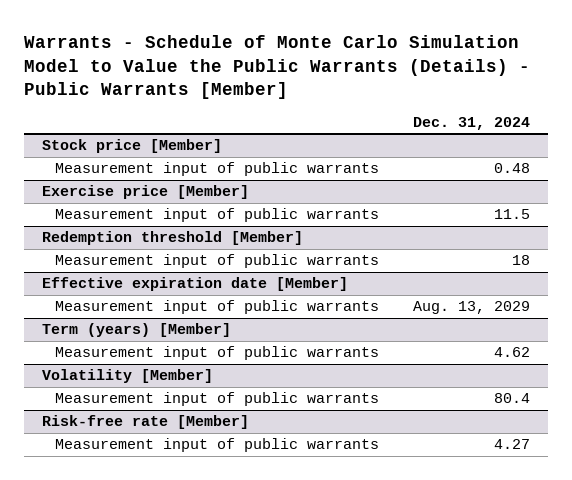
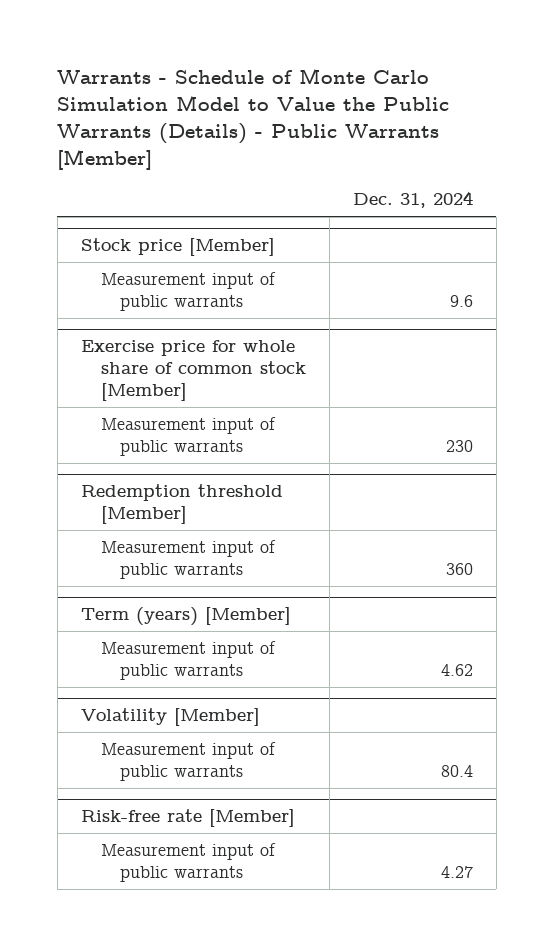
[494,163,531,174] 0.48 -> [449,294,473,307] 9.6
[41,185,249,200] Exercise price [Member] -> [80,339,306,402] Exercise price for whole share of common stock [Member]
[494,209,531,220] 11.5 -> [445,439,473,452] 230
[41,277,348,292] Effective expiration date [Member] -> none
[55,300,380,315] Measurement input of public warrants -> none
[512,255,531,266] 18 -> [445,562,473,575] 360

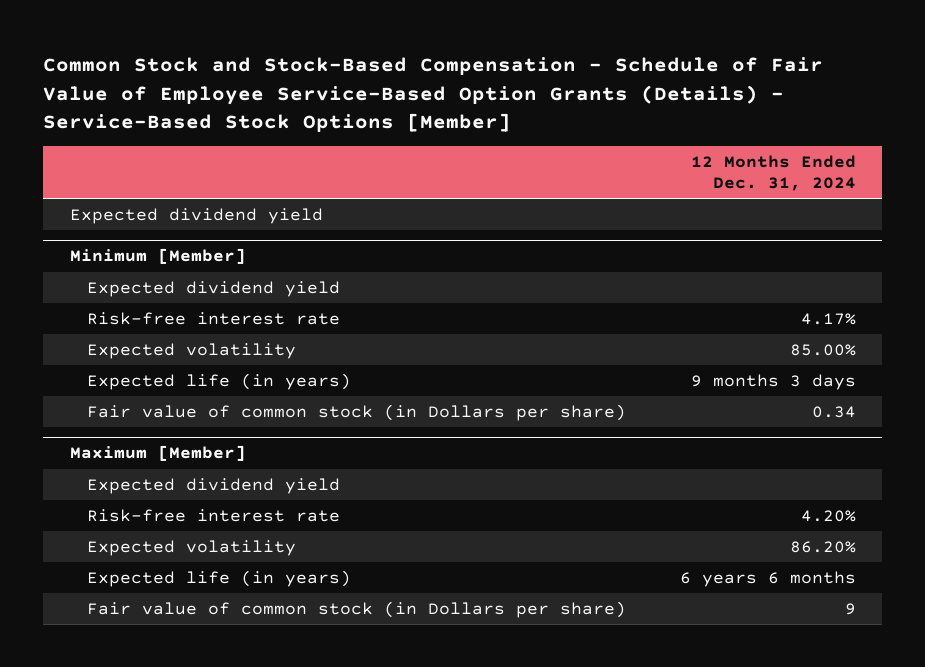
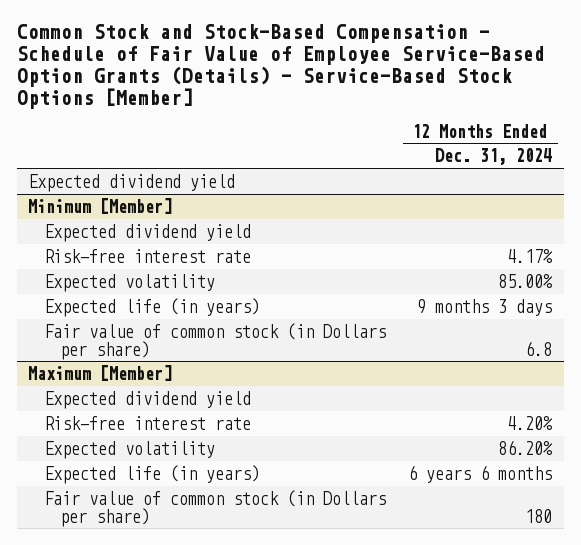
[811,405,856,418] 0.34 -> [525,340,553,356] 6.8
[844,602,856,615] 9 -> [525,508,553,523] 180

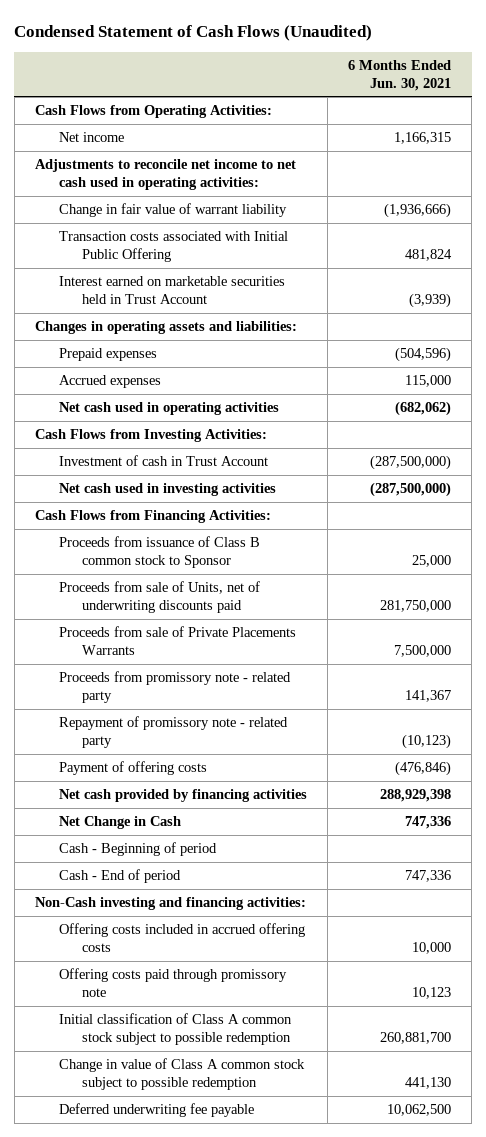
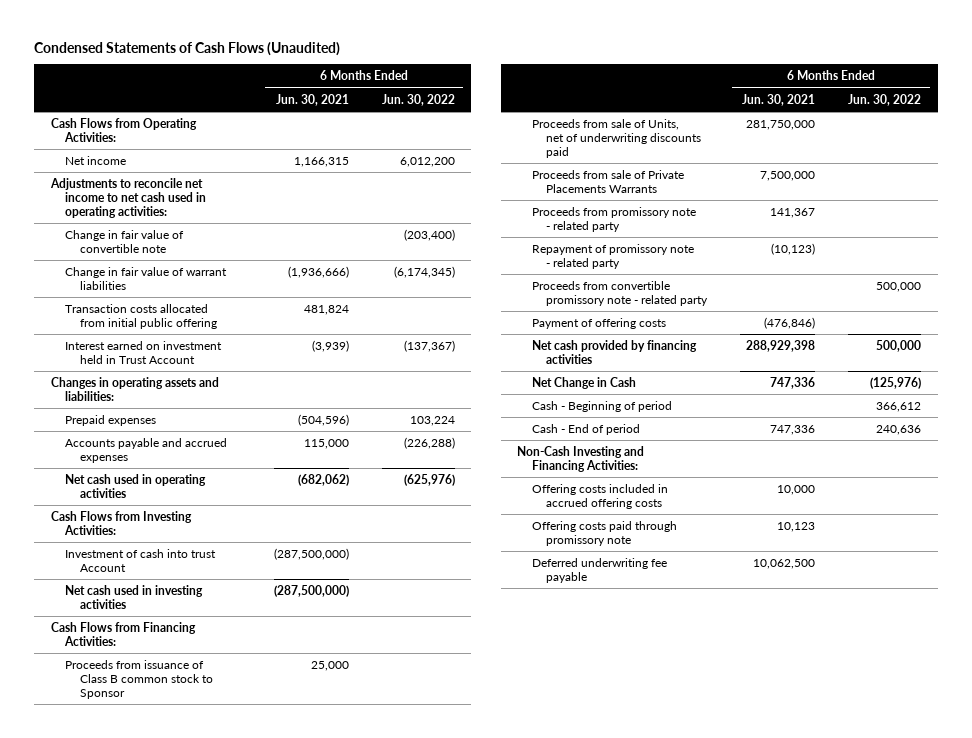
[14,25,373,42] Condensed Statement of Cash Flows (Unaudited) -> [34,41,341,56] Condensed Statements of Cash Flows (Unaudited)
none -> [381,93,455,106] Jun. 30, 2022
none -> [65,229,185,253] Change in fair value of convertible note
[58,203,287,218] Change in fair value of warrant liability -> [65,266,228,290] Change in fair value of warrant liabilities
[58,231,288,262] Transaction costs associated with Initial Public Offering -> [65,303,217,329] Transaction costs allocated from initial public offering
[58,276,285,304] Interest earned on marketable securities held in Trust Account -> [65,340,223,364] Interest earned on investment held in Trust Account
[58,375,161,389] Accrued expenses -> [65,437,228,463] Accounts payable and accrued expenses
[58,455,268,467] Investment of cash in Trust Account -> [65,548,217,572] Investment of cash into trust Account
none -> [531,280,709,306] Proceeds from convertible promissory note - related party
[35,897,307,911] Non-Cash investing and financing activities: -> [517,445,645,472] Non-Cash Investing and Financing Activities:
[58,1013,292,1045] Initial classification of Class A common stock subject to possible redemption -> none
[58,1058,305,1090] Change in value of Class A common stock subject to possible redemption -> none

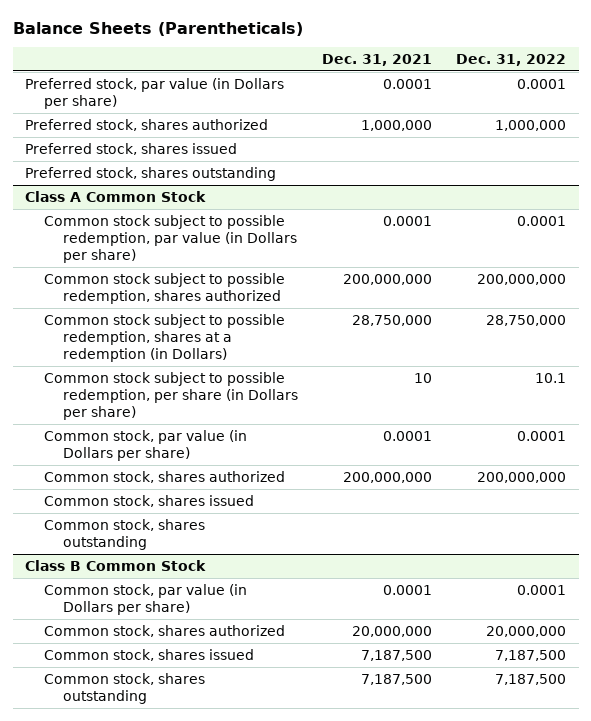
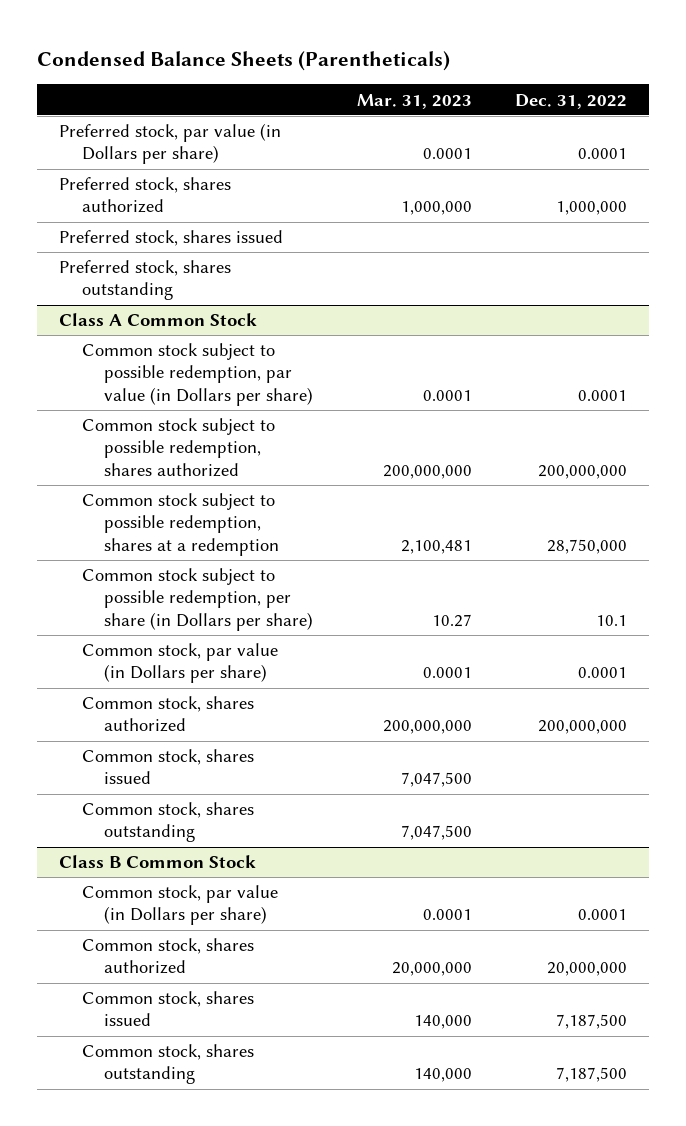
[12,21,303,36] Balance Sheets (Parentheticals) -> [37,51,451,72] Condensed Balance Sheets (Parentheticals)
[322,53,433,66] Dec. 31, 2021 -> none
none -> [356,93,472,109] Mar. 31, 2023
[44,313,286,362] Common stock subject to possible redemption, shares at a redemption (in Dollars) -> [81,493,279,556] Common stock subject to possible redemption, shares at a redemption

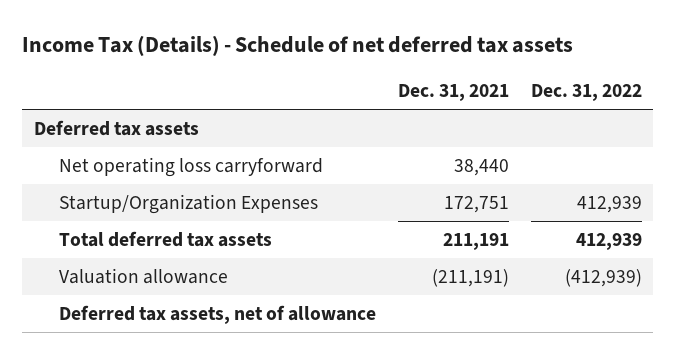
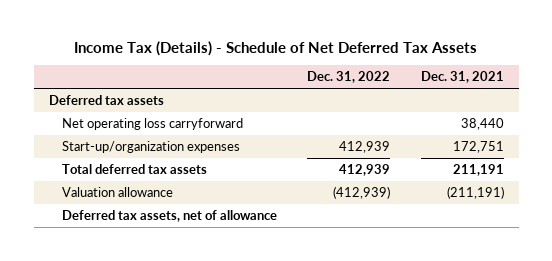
[22,35,574,57] Income Tax (Details) - Schedule of net deferred tax assets -> [74,40,478,56] Income Tax (Details) - Schedule of Net Deferred Tax Assets
[58,194,318,215] Startup/Organization Expenses -> [61,140,240,153] Start-up/organization expenses

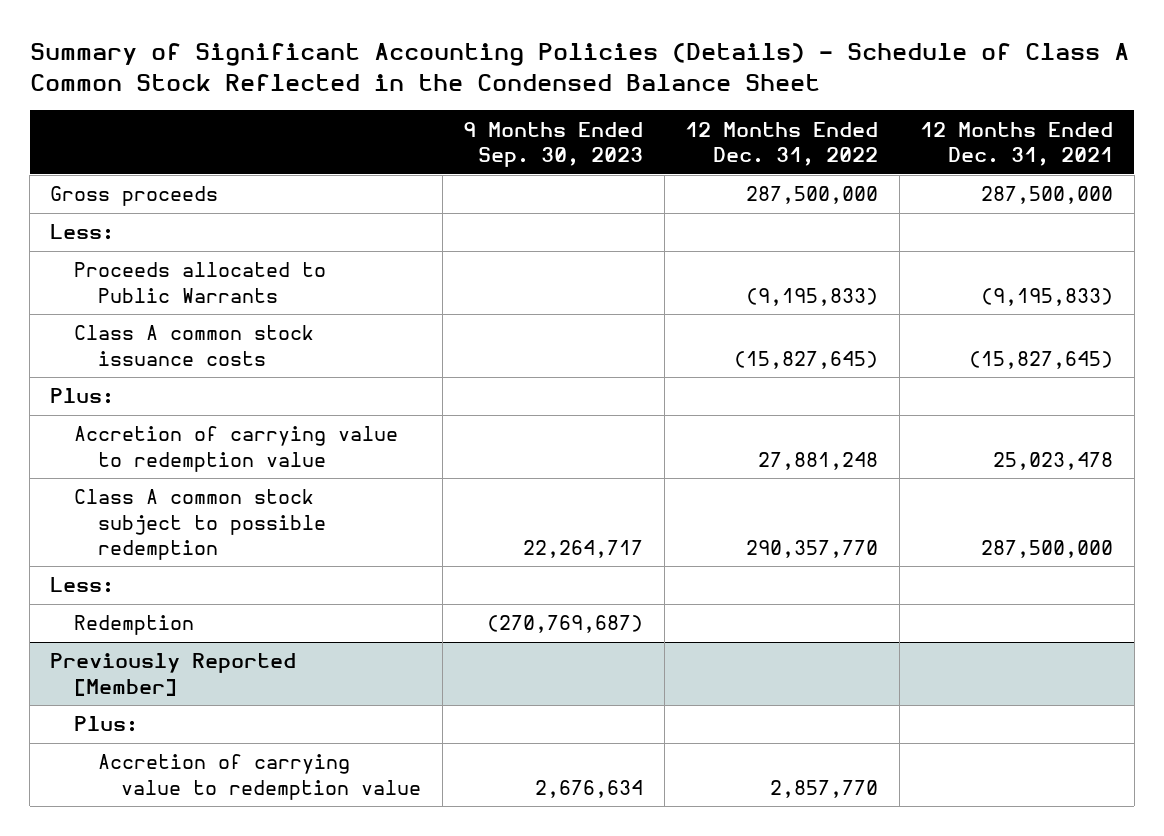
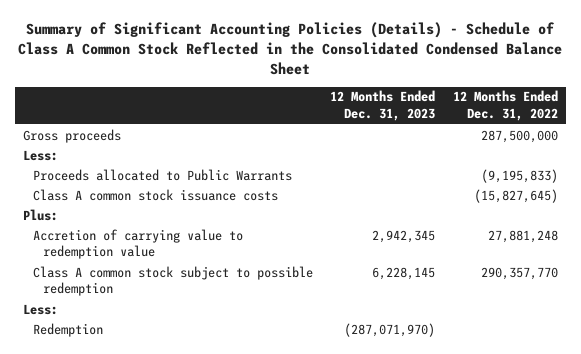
[29,43,1129,91] Summary of Significant Accounting Policies (Details) - Schedule of Class A Common Stock Reflected in the Condensed Balance Sheet -> [18,22,563,76] Summary of Significant Accounting Policies (Details) - Schedule of Class A Common Stock Reflected in the Consolidated Condensed Balance Sheet
[463,121,644,168] 9 Months Ended Sep. 30, 2023 -> none
[920,121,1114,167] 12 Months Ended Dec. 31, 2021 -> none
none -> [330,90,436,121] 12 Months Ended Dec. 31, 2023
[50,653,297,696] Previously Reported [Member] -> none
[74,716,139,733] Plus: -> none
[97,754,422,800] Accretion of carrying value to redemption value -> none

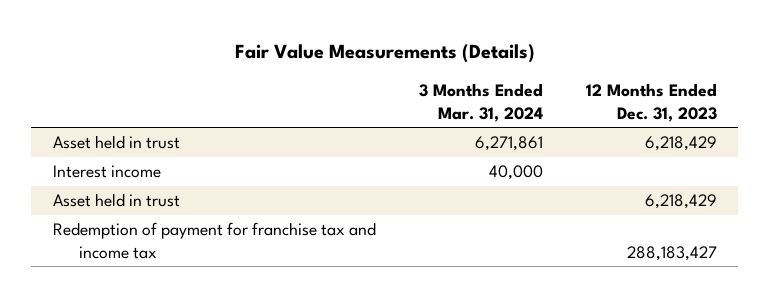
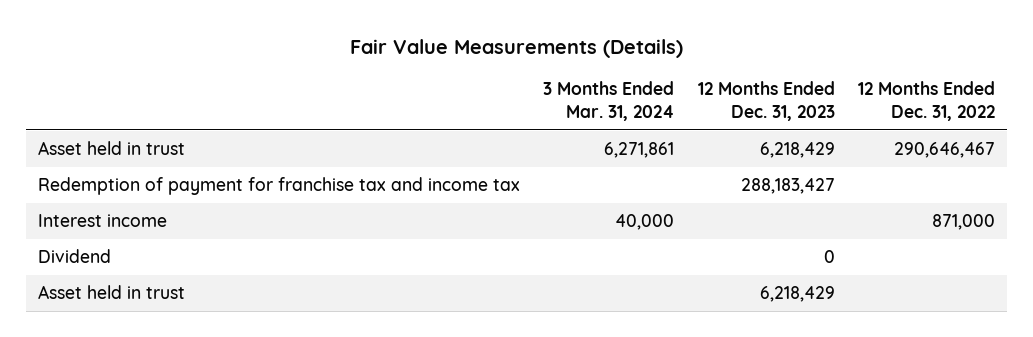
none -> [858,81,996,121] 12 Months Ended Dec. 31, 2022
[52,222,376,259] Redemption of payment for franchise tax and income tax -> [37,177,520,196] Redemption of payment for franchise tax and income tax
none -> [37,249,111,264] Dividend

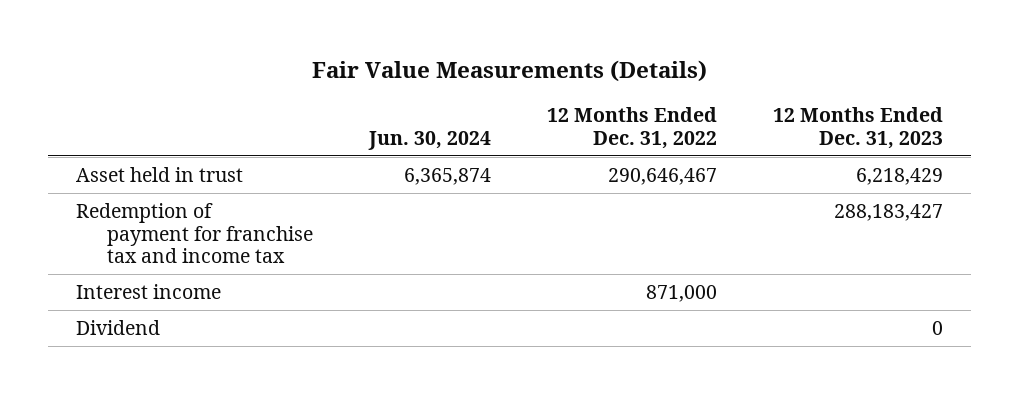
[543,81,675,121] 3 Months Ended Mar. 31, 2024 -> none
none -> [368,131,492,151] Jun. 30, 2024
[37,285,185,300] Asset held in trust -> none

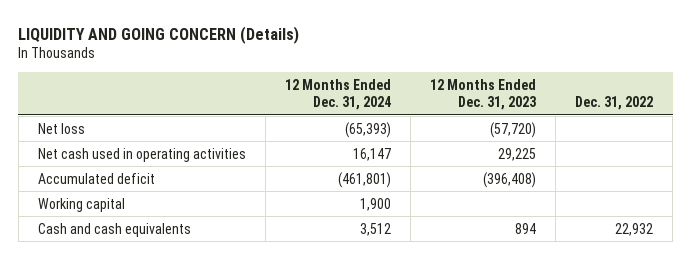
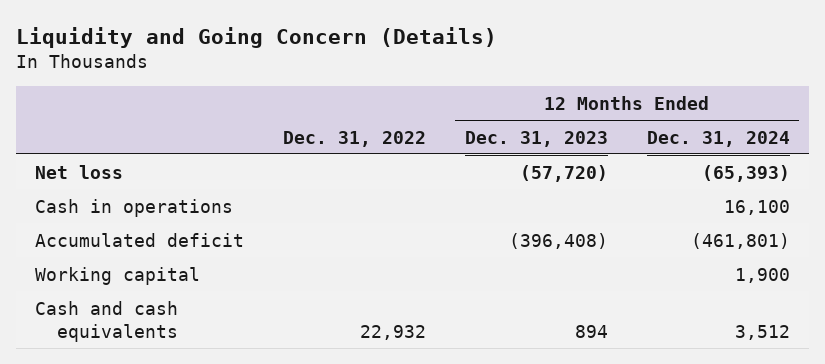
[18,25,300,44] LIQUIDITY AND GOING CONCERN (Details) -> [15,26,497,48] Liquidity and Going Concern (Details)
[37,147,246,162] Net cash used in operating activities -> none
none -> [35,198,234,217] Cash in operations

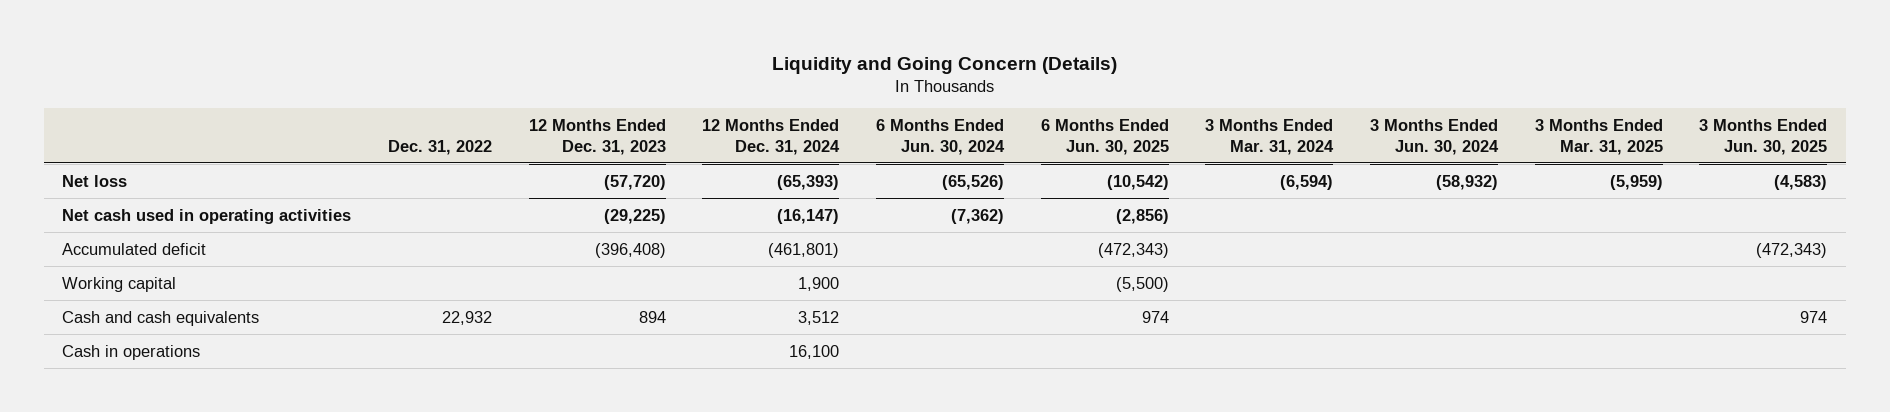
none -> [875,119,1005,155] 6 Months Ended Jun. 30, 2024
none -> [1040,119,1169,155] 6 Months Ended Jun. 30, 2025
none -> [1205,119,1335,155] 3 Months Ended Mar. 31, 2024
none -> [1369,119,1499,155] 3 Months Ended Jun. 30, 2024
none -> [1534,119,1663,155] 3 Months Ended Mar. 31, 2025
none -> [1699,119,1828,155] 3 Months Ended Jun. 30, 2025
none -> [62,208,352,224] Net cash used in operating activities
[35,198,234,217] Cash in operations -> [62,344,201,360] Cash in operations

